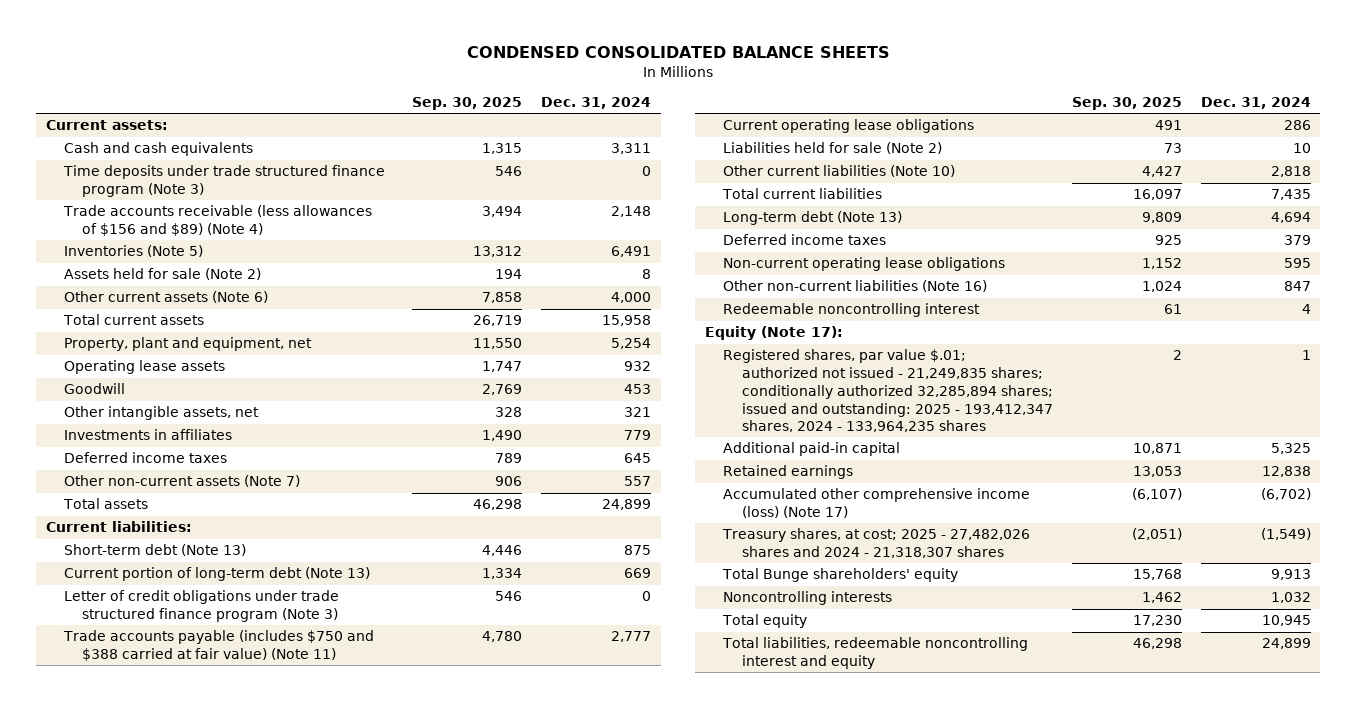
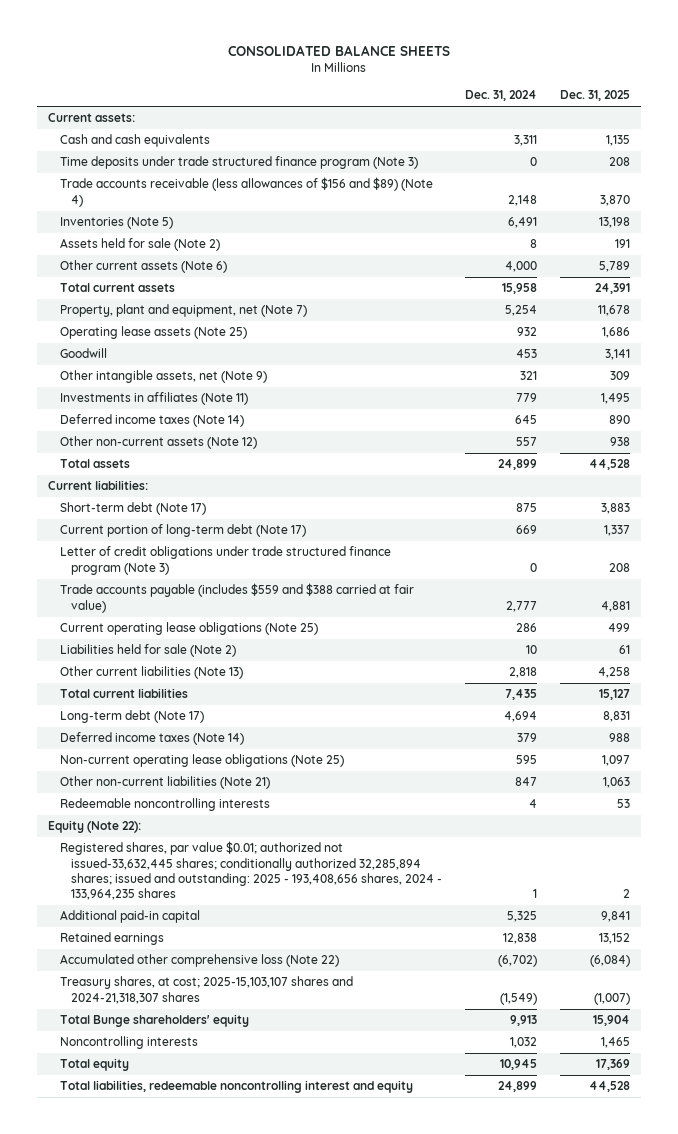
[467,45,891,58] CONDENSED CONSOLIDATED BALANCE SHEETS -> [228,44,451,56] CONSOLIDATED BALANCE SHEETS
[412,96,523,110] Sep. 30, 2025 -> none
none -> [560,90,631,102] Dec. 31, 2025
[63,337,312,352] Property, plant and equipment, net -> [59,304,307,318] Property, plant and equipment, net (Note 7)
[63,360,225,375] Operating lease assets -> [59,326,247,340] Operating lease assets (Note 25)
[63,406,259,421] Other intangible assets, net -> [59,370,267,384] Other intangible assets, net (Note 9)
[63,429,232,441] Investments in affiliates -> [59,392,248,406] Investments in affiliates (Note 11)
[63,452,227,464] Deferred income taxes -> [59,414,244,428] Deferred income taxes (Note 14)
[63,475,300,488] Other non-current assets (Note 7) -> [59,436,257,450] Other non-current assets (Note 12)
[63,544,246,557] Short-term debt (Note 13) -> [59,502,206,516] Short-term debt (Note 17)
[63,567,370,582] Current portion of long-term debt (Note 13) -> [59,524,306,538] Current portion of long-term debt (Note 17)
[62,630,374,662] Trade accounts payable (includes $750 and $388 carried at fair value) (Note 11) -> [59,583,414,613] Trade accounts payable (includes $559 and $388 carried at fair value)
[723,119,975,134] Current operating lease obligations -> [59,622,318,636] Current operating lease obligations (Note 25)
[723,165,956,178] Other current liabilities (Note 10) -> [59,666,243,680] Other current liabilities (Note 13)
[723,211,903,226] Long-term debt (Note 13) -> [59,710,204,724] Long-term debt (Note 17)
[723,234,887,246] Deferred income taxes -> [59,732,244,746] Deferred income taxes (Note 14)
[723,257,1006,272] Non-current operating lease obligations -> [59,754,344,768] Non-current operating lease obligations (Note 25)
[723,280,988,293] Other non-current liabilities (Note 16) -> [59,776,270,790] Other non-current liabilities (Note 21)
[723,303,981,318] Redeemable noncontrolling interest -> [59,798,270,812] Redeemable noncontrolling interests
[704,326,843,341] Equity (Note 17): -> [48,820,142,834] Equity (Note 22):
[723,349,1053,433] Registered shares, par value $.01; authorized not issued - 21,249,835 shares; conditionally authorized 32,285,894 shares; issued and outstanding: 2025 - 193,412,347 shares, 2024 - 133,964,235 shares -> [59,841,443,901] Registered shares, par value $0.01; authorized not issued-33,632,445 shares; conditionally authorized 32,285,894 shares; issued and outstanding: 2025 - 193,408,656 shares, 2024 - 133,964,235 shares
[723,488,1031,519] Accumulated other comprehensive income (loss) (Note 17) -> [59,954,339,968] Accumulated other comprehensive loss (Note 22)
[722,528,1031,559] Treasury shares, at cost; 2025 - 27,482,026 shares and 2024 - 21,318,307 shares -> [59,976,353,1004] Treasury shares, at cost; 2025-15,103,107 shares and 2024-21,318,307 shares

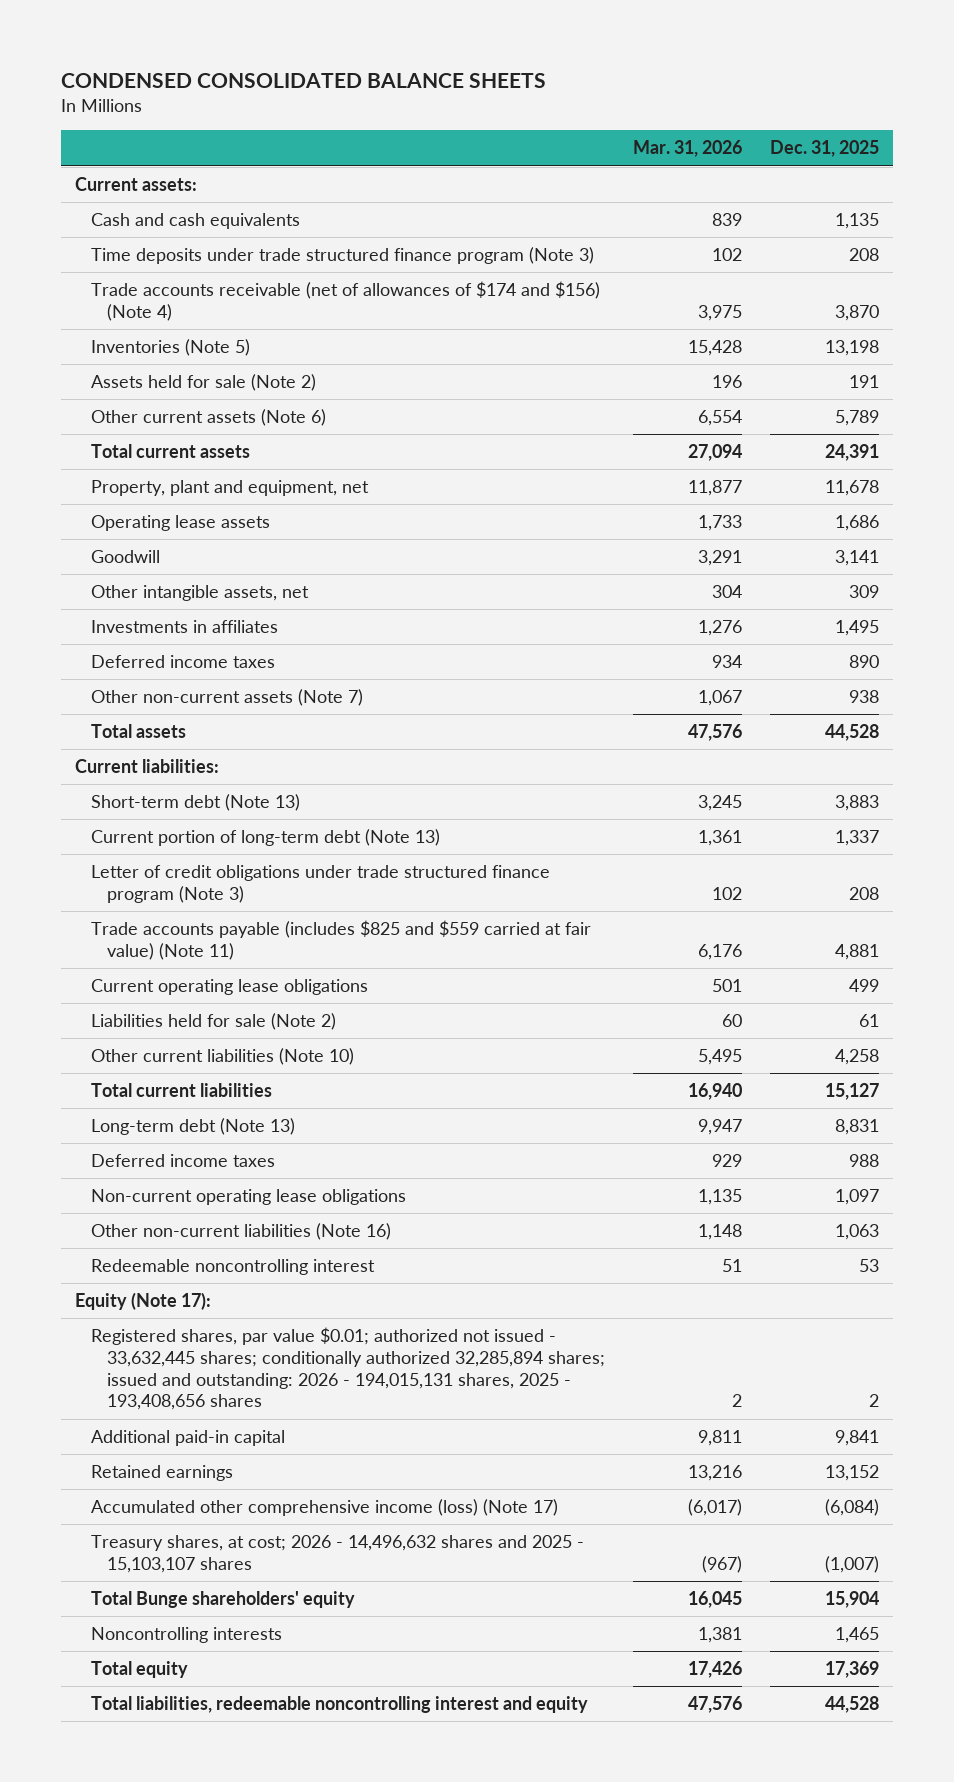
[228,44,451,56] CONSOLIDATED BALANCE SHEETS -> [60,73,546,89] CONDENSED CONSOLIDATED BALANCE SHEETS
[465,90,538,102] Dec. 31, 2024 -> none
none -> [632,140,742,158] Mar. 31, 2026
[59,177,433,207] Trade accounts receivable (less allowances of $156 and $89) (Note 4) -> [90,281,600,321] Trade accounts receivable (net of allowances of $174 and $156) (Note 4)
[59,304,307,318] Property, plant and equipment, net (Note 7) -> [90,480,369,497] Property, plant and equipment, net
[59,326,247,340] Operating lease assets (Note 25) -> [90,515,270,532] Operating lease assets
[59,370,267,384] Other intangible assets, net (Note 9) -> [90,585,309,602] Other intangible assets, net
[59,392,248,406] Investments in affiliates (Note 11) -> [90,620,278,634] Investments in affiliates
[59,414,244,428] Deferred income taxes (Note 14) -> [90,655,275,669] Deferred income taxes
[59,436,257,450] Other non-current assets (Note 12) -> [90,689,363,707] Other non-current assets (Note 7)
[59,502,206,516] Short-term debt (Note 17) -> [90,794,300,812] Short-term debt (Note 13)
[59,524,306,538] Current portion of long-term debt (Note 17) -> [90,829,440,847] Current portion of long-term debt (Note 13)
[59,583,414,613] Trade accounts payable (includes $559 and $388 carried at fair value) -> [90,920,591,960] Trade accounts payable (includes $825 and $559 carried at fair value) (Note 11)
[59,622,318,636] Current operating lease obligations (Note 25) -> [90,979,368,996] Current operating lease obligations
[59,666,243,680] Other current liabilities (Note 13) -> [90,1048,354,1066] Other current liabilities (Note 10)
[59,710,204,724] Long-term debt (Note 17) -> [90,1118,295,1136] Long-term debt (Note 13)
[59,732,244,746] Deferred income taxes (Note 14) -> [90,1154,275,1168] Deferred income taxes
[59,754,344,768] Non-current operating lease obligations (Note 25) -> [90,1189,406,1206] Non-current operating lease obligations
[59,776,270,790] Other non-current liabilities (Note 21) -> [90,1223,391,1241] Other non-current liabilities (Note 16)
[59,798,270,812] Redeemable noncontrolling interests -> [90,1259,375,1276] Redeemable noncontrolling interest
[48,820,142,834] Equity (Note 22): -> [74,1292,211,1311] Equity (Note 17):
[59,841,443,901] Registered shares, par value $0.01; authorized not issued-33,632,445 shares; conditionally authorized 32,285,894 shares; issued and outstanding: 2025 - 193,408,656 shares, 2024 - 133,964,235 shares -> [90,1327,605,1411] Registered shares, par value $0.01; authorized not issued - 33,632,445 shares; conditionally authorized 32,285,894 shares; issued and outstanding: 2026 - 194,015,131 shares, 2025 - 193,408,656 shares
[59,954,339,968] Accumulated other comprehensive loss (Note 22) -> [90,1499,558,1517] Accumulated other comprehensive income (loss) (Note 17)
[59,976,353,1004] Treasury shares, at cost; 2025-15,103,107 shares and 2024-21,318,307 shares -> [90,1535,584,1573] Treasury shares, at cost; 2026 - 14,496,632 shares and 2025 - 15,103,107 shares

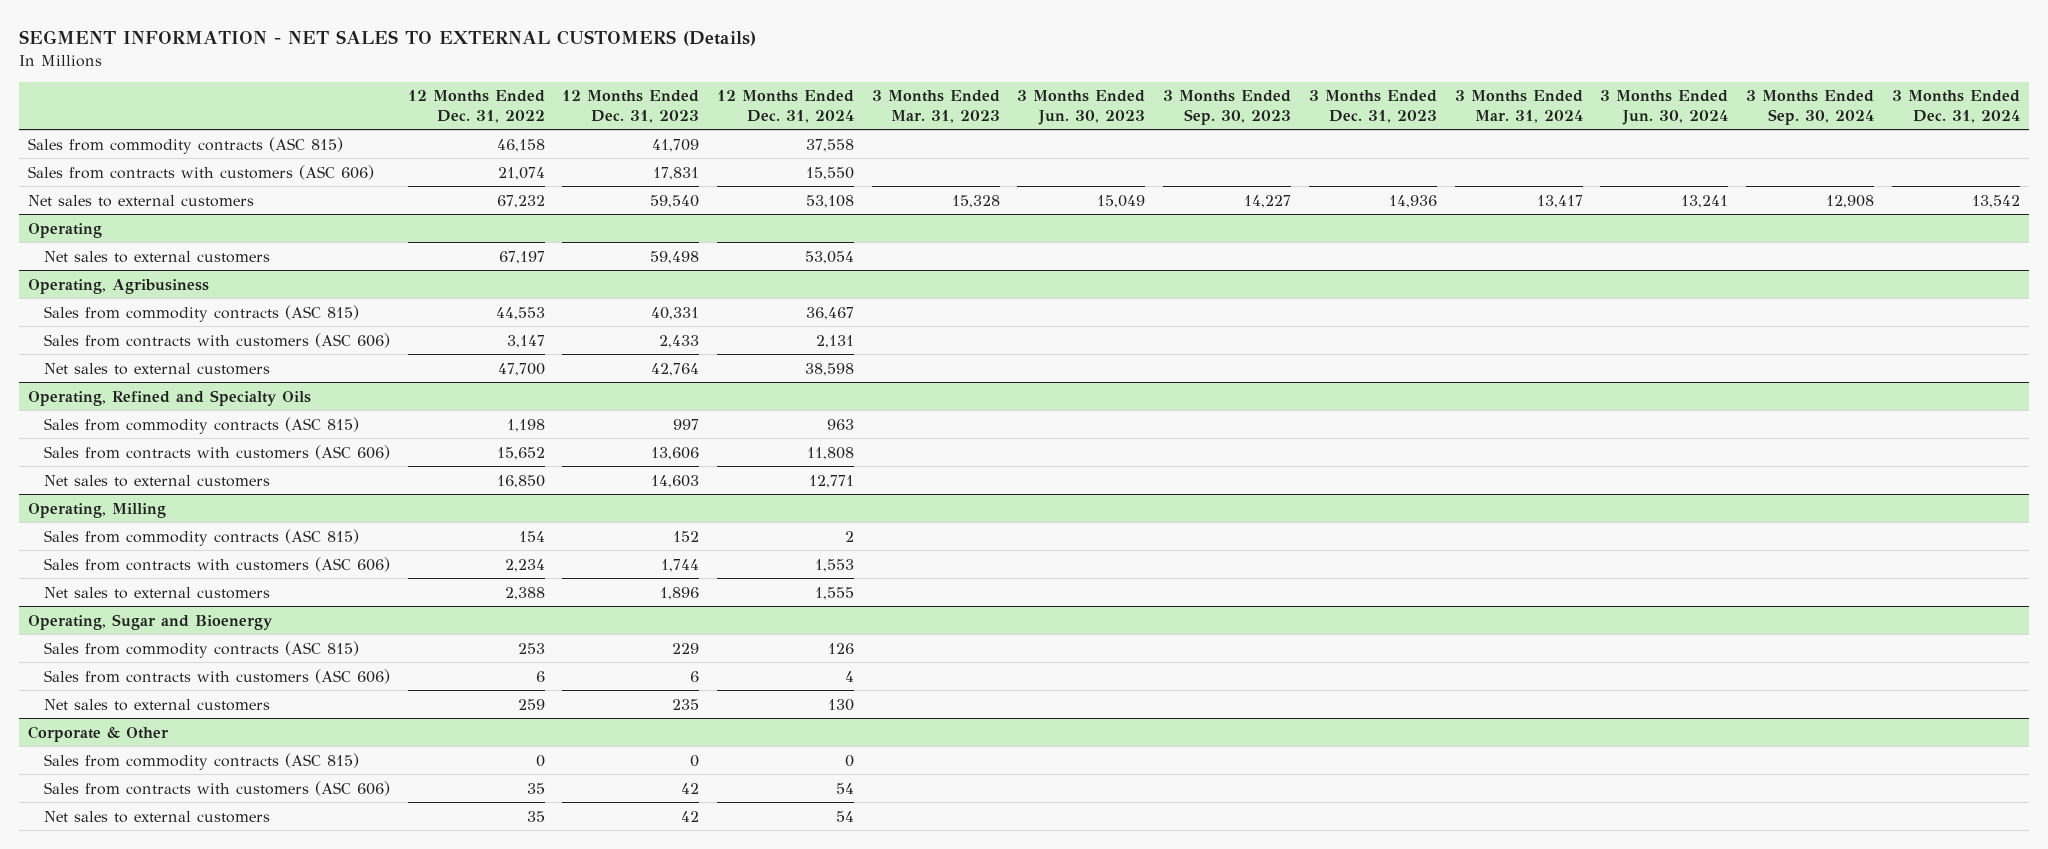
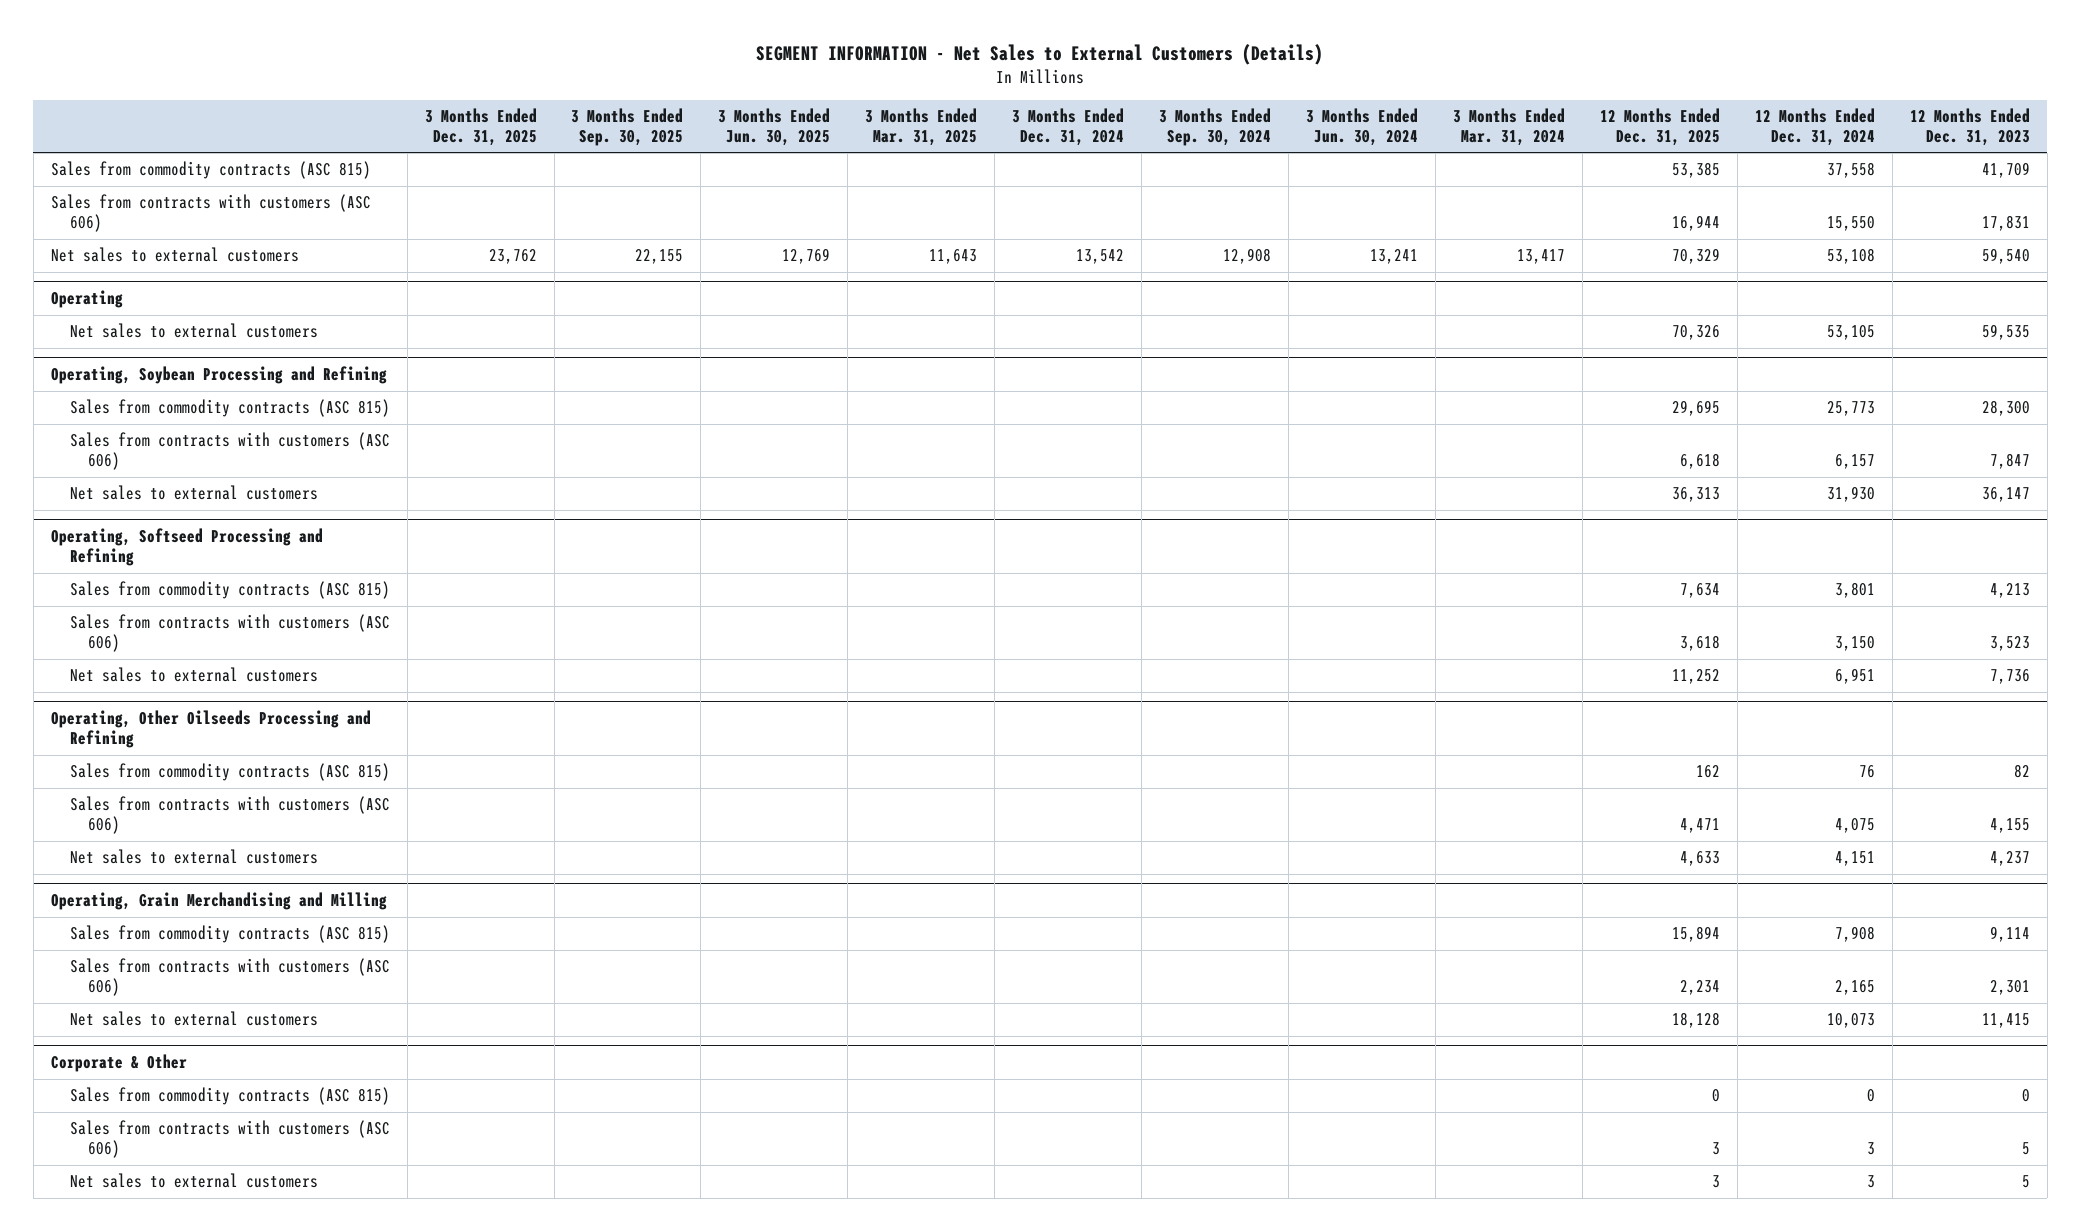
[19,30,757,47] SEGMENT INFORMATION - NET SALES TO EXTERNAL CUSTOMERS (Details) -> [756,43,1324,65] SEGMENT INFORMATION - Net Sales to External Customers (Details)
[407,90,545,123] 12 Months Ended Dec. 31, 2022 -> none
[871,90,1000,123] 3 Months Ended Mar. 31, 2023 -> none
[1017,90,1146,125] 3 Months Ended Jun. 30, 2023 -> none
[1163,90,1292,125] 3 Months Ended Sep. 30, 2023 -> none
[1308,90,1437,123] 3 Months Ended Dec. 31, 2023 -> none
none -> [424,107,537,146] 3 Months Ended Dec. 31, 2025
none -> [571,107,684,146] 3 Months Ended Sep. 30, 2025
none -> [718,107,831,146] 3 Months Ended Jun. 30, 2025
none -> [865,107,978,146] 3 Months Ended Mar. 31, 2025
none -> [1600,107,1721,146] 12 Months Ended Dec. 31, 2025
[28,278,210,294] Operating, Agribusiness -> none
[28,389,312,406] Operating, Refined and Specialty Oils -> none
[28,502,167,518] Operating, Milling -> none
[28,613,274,630] Operating, Sugar and Bioenergy -> none
[650,250,700,264] 59,498 -> [1981,324,2030,341] 59,535
[804,250,854,264] 53,054 -> [1826,325,1875,341] 53,105
none -> [50,366,387,385] Operating, Soybean Processing and Refining
[651,306,700,320] 40,331 -> [1981,400,2030,417] 28,300
[805,306,854,320] 36,467 -> [1826,401,1875,417] 25,773
[659,334,700,348] 2,433 -> [1989,453,2030,470] 7,847
[815,334,854,348] 2,131 -> [1834,454,1875,470] 6,157
[651,362,700,376] 42,764 -> [1981,487,2030,503] 36,147
[804,362,854,376] 38,598 -> [1826,486,1875,503] 31,930
none -> [50,528,323,567] Operating, Softseed Processing and Refining
[673,418,700,430] 997 -> [1989,583,2030,599] 4,213
[826,418,854,430] 963 -> [1834,582,1875,599] 3,801
[651,446,700,460] 13,606 -> [1989,636,2030,652] 3,523
[806,446,854,460] 11,808 -> [1834,636,1875,652] 3,150
[651,474,700,488] 14,603 -> [1989,669,2030,685] 7,736
[808,474,854,488] 12,771 -> [1834,668,1875,685] 6,951
none -> [50,710,371,749] Operating, Other Oilseeds Processing and Refining
[673,530,700,542] 152 -> [2013,764,2030,779] 82
[844,530,854,542] 2 -> [1858,765,1875,779] 76
[661,558,700,572] 1,744 -> [1989,818,2030,834] 4,155
[814,558,854,572] 1,553 -> [1834,818,1875,834] 4,075
[660,586,700,600] 1,896 -> [1989,851,2030,867] 4,237
[814,586,854,600] 1,555 -> [1834,851,1875,867] 4,151
none -> [50,892,387,911] Operating, Grain Merchandising and Milling
[672,642,700,654] 229 -> [1989,926,2030,943] 9,114
[827,642,854,654] 126 -> [1834,926,1875,943] 7,908
[690,670,700,682] 6 -> [1989,980,2030,996] 2,301
[844,670,854,682] 4 -> [1834,980,1875,996] 2,165
[672,698,700,710] 235 -> [1981,1013,2030,1029] 11,415
[827,698,854,711] 130 -> [1826,1013,1875,1029] 10,073
[681,782,700,794] 42 -> [2021,1142,2030,1156] 5
[835,782,854,794] 54 -> [1866,1142,1875,1156] 3
[681,810,700,822] 42 -> [2021,1175,2030,1189] 5
[835,810,854,822] 54 -> [1866,1175,1875,1189] 3

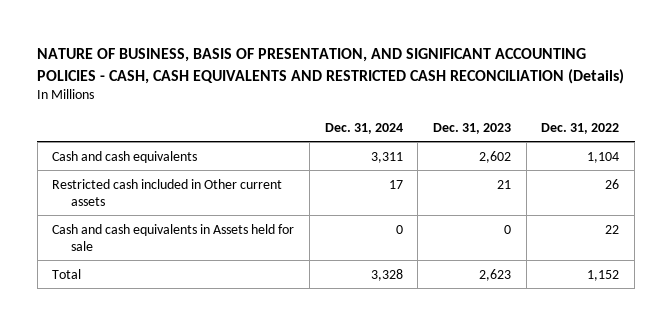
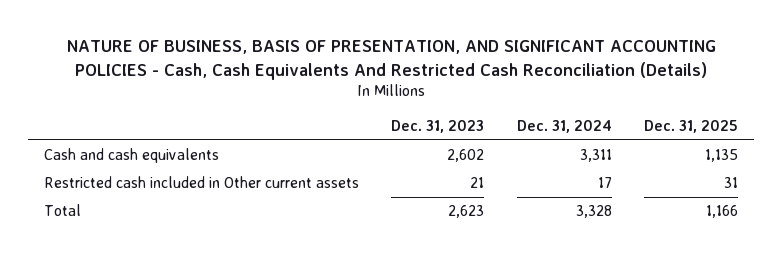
[37,47,625,84] NATURE OF BUSINESS, BASIS OF PRESENTATION, AND SIGNIFICANT ACCOUNTING POLICIES - CASH, CASH EQUIVALENTS AND RESTRICTED CASH RECONCILIATION (Details) -> [67,40,717,80] NATURE OF BUSINESS, BASIS OF PRESENTATION, AND SIGNIFICANT ACCOUNTING POLICIES - Cash, Cash Equivalents And Restricted Cash Reconciliation (Details)
[541,122,620,134] Dec. 31, 2022 -> none
none -> [643,119,738,133] Dec. 31, 2025
[52,223,295,251] Cash and cash equivalents in Assets held for sale -> none

